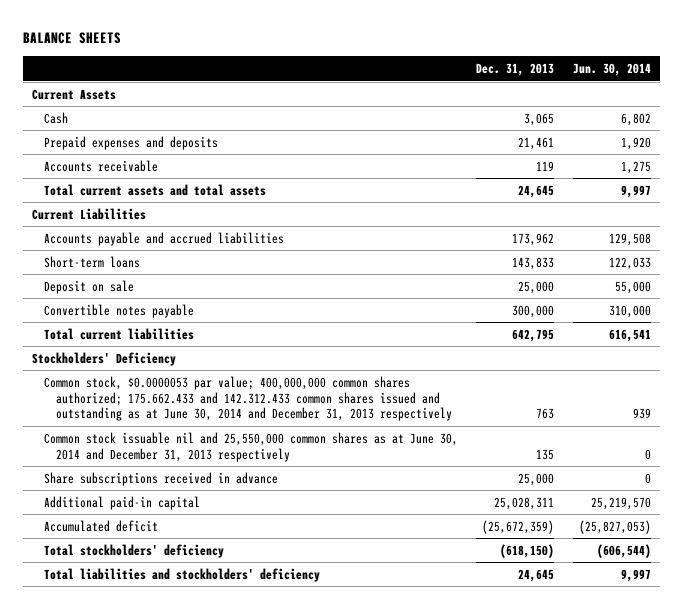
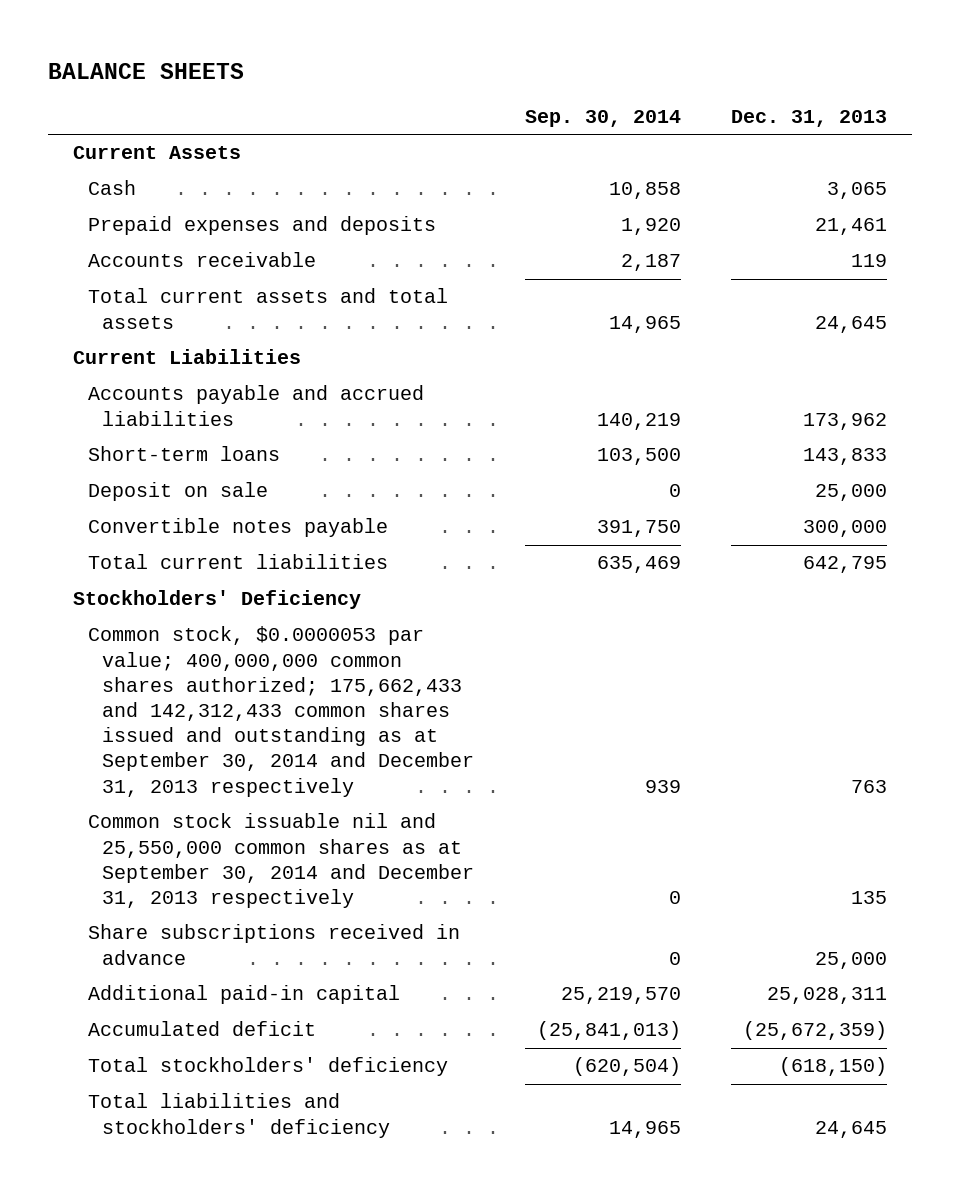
[572,63,651,77] Jun. 30, 2014 -> none
none -> [524,110,681,128] Sep. 30, 2014
[43,375,452,422] Common stock, $0.0000053 par value; 400,000,000 common shares authorized; 175.662.433 and 142.312.433 common shares issued and outstanding as at June 30, 2014 and December 31, 2013 respectively -> [87,626,475,797] Common stock, $0.0000053 par value; 400,000,000 common shares authorized; 175,662,433 and 142,312,433 common shares issued and outstanding as at September 30, 2014 and December 31, 2013 respectively
[43,431,458,462] Common stock issuable nil and 25,550,000 common shares as at June 30, 2014 and December 31, 2013 respectively -> [87,813,475,909] Common stock issuable nil and 25,550,000 common shares as at September 30, 2014 and December 31, 2013 respectively

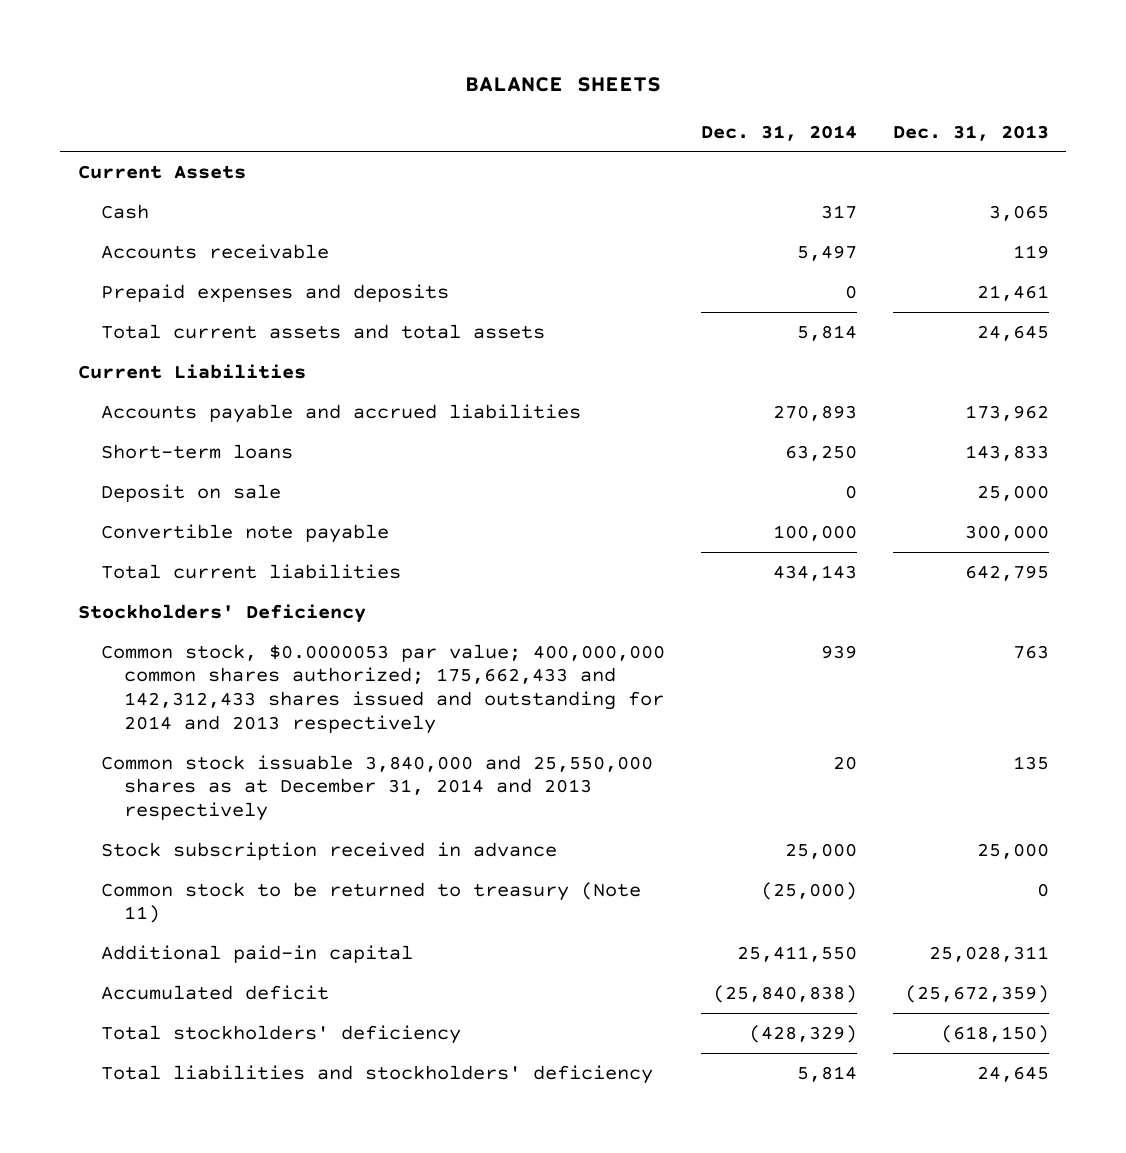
[524,110,681,128] Sep. 30, 2014 -> none
none -> [700,124,857,141] Dec. 31, 2014
[87,216,436,236] Prepaid expenses and deposits -> [101,283,450,302] Prepaid expenses and deposits
[87,518,388,538] Convertible notes payable -> [101,523,390,543] Convertible note payable
[87,626,475,797] Common stock, $0.0000053 par value; 400,000,000 common shares authorized; 175,662,433 and 142,312,433 common shares issued and outstanding as at September 30, 2014 and December 31, 2013 respectively -> [101,643,666,734] Common stock, $0.0000053 par value; 400,000,000 common shares authorized; 175,662,433 and 142,312,433 shares issued and outstanding for 2014 and 2013 respectively
[87,813,475,909] Common stock issuable nil and 25,550,000 common shares as at September 30, 2014 and December 31, 2013 respectively -> [101,754,654,822] Common stock issuable 3,840,000 and 25,550,000 shares as at December 31, 2014 and 2013 respectively
[87,924,460,965] Share subscriptions received in advance -> [101,841,558,860] Stock subscription received in advance
none -> [101,881,642,924] Common stock to be returned to treasury (Note 11)

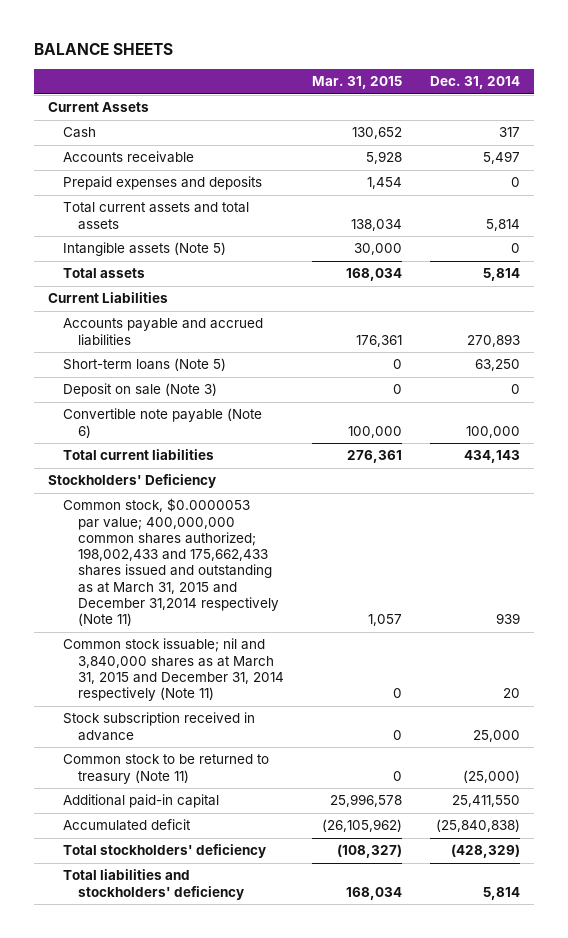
[892,124,1049,141] Dec. 31, 2013 -> none
none -> [311,76,402,90] Mar. 31, 2015
none -> [62,242,226,257] Intangible assets (Note 5)
none -> [62,268,145,279] Total assets
[101,443,294,459] Short-term loans -> [62,358,226,372] Short-term loans (Note 5)
[101,483,282,502] Deposit on sale -> [62,383,217,398] Deposit on sale (Note 3)
[101,523,390,543] Convertible note payable -> [62,408,262,438] Convertible note payable (Note 6)
[101,643,666,734] Common stock, $0.0000053 par value; 400,000,000 common shares authorized; 175,662,433 and 142,312,433 shares issued and outstanding for 2014 and 2013 respectively -> [62,498,279,627] Common stock, $0.0000053 par value; 400,000,000 common shares authorized; 198,002,433 and 175,662,433 shares issued and outstanding as at March 31, 2015 and December 31,2014 respectively (Note 11)
[101,754,654,822] Common stock issuable 3,840,000 and 25,550,000 shares as at December 31, 2014 and 2013 respectively -> [62,638,284,702] Common stock issuable; nil and 3,840,000 shares as at March 31, 2015 and December 31, 2014 respectively (Note 11)

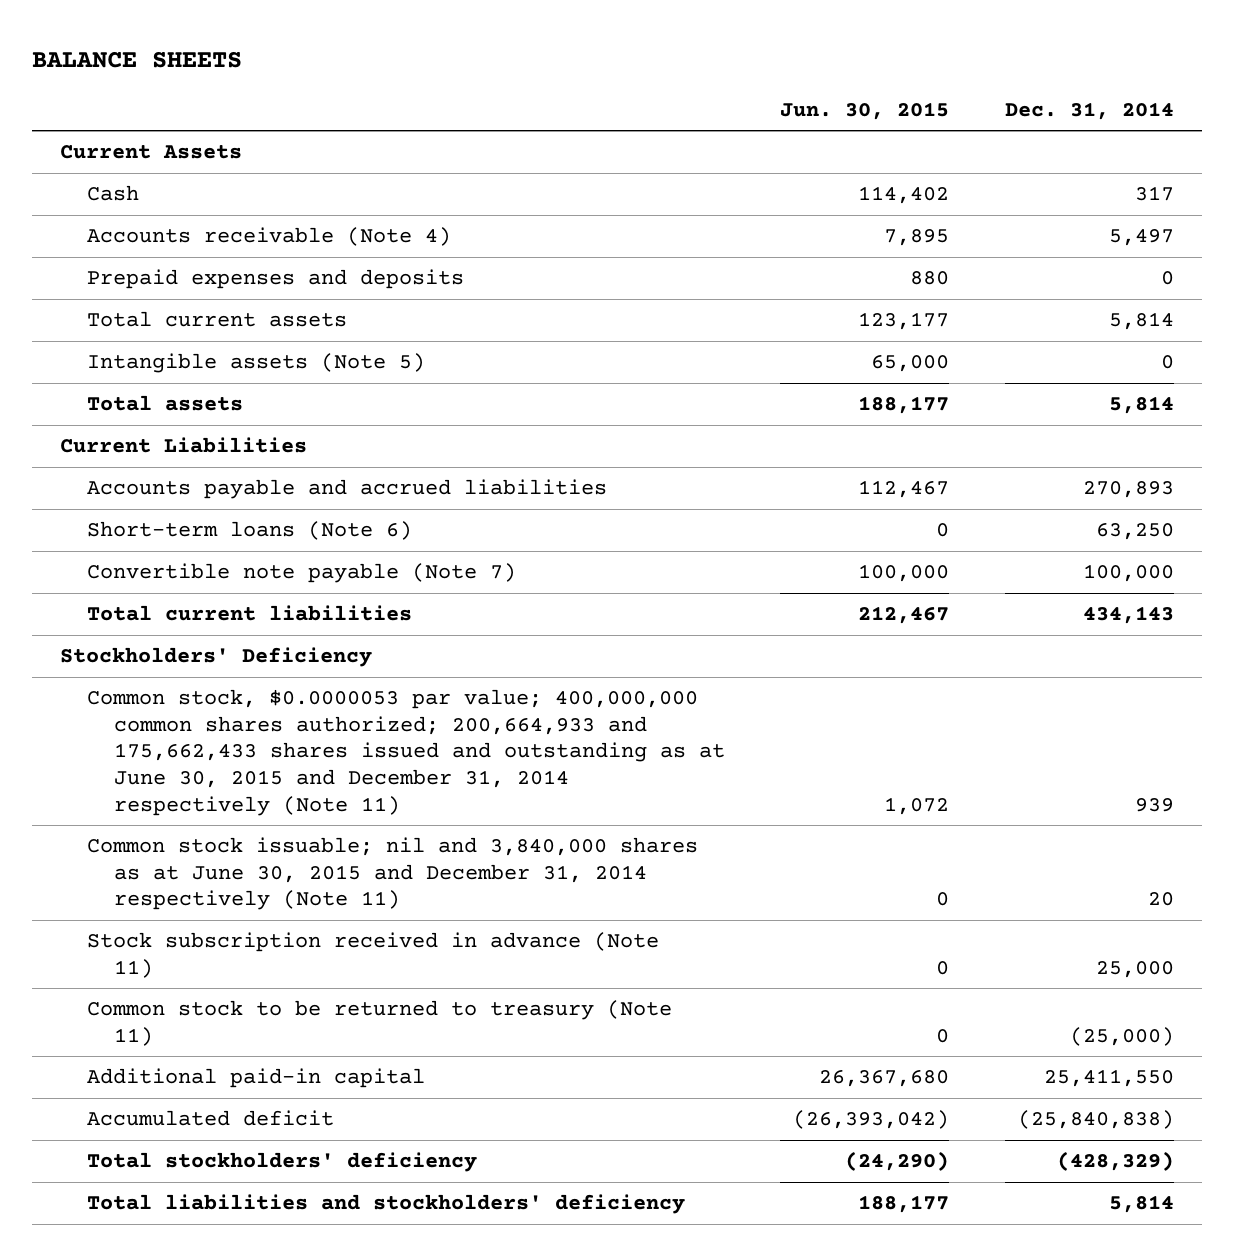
[311,76,402,90] Mar. 31, 2015 -> none
none -> [780,101,950,120] Jun. 30, 2015
[62,151,194,164] Accounts receivable -> [87,227,452,247] Accounts receivable (Note 4)
[62,202,249,230] Total current assets and total assets -> [87,311,348,328] Total current assets
[62,383,217,398] Deposit on sale (Note 3) -> none
[62,358,226,372] Short-term loans (Note 5) -> [87,521,413,541] Short-term loans (Note 6)
[62,408,262,438] Convertible note payable (Note 6) -> [87,563,517,584] Convertible note payable (Note 7)
[62,498,279,627] Common stock, $0.0000053 par value; 400,000,000 common shares authorized; 198,002,433 and 175,662,433 shares issued and outstanding as at March 31, 2015 and December 31,2014 respectively (Note 11) -> [87,689,725,816] Common stock, $0.0000053 par value; 400,000,000 common shares authorized; 200,664,933 and 175,662,433 shares issued and outstanding as at June 30, 2015 and December 31, 2014 respectively (Note 11)
[62,638,284,702] Common stock issuable; nil and 3,840,000 shares as at March 31, 2015 and December 31, 2014 respectively (Note 11) -> [87,837,699,911] Common stock issuable; nil and 3,840,000 shares as at June 30, 2015 and December 31, 2014 respectively (Note 11)
[62,712,255,741] Stock subscription received in advance -> [87,932,660,978] Stock subscription received in advance (Note 11)

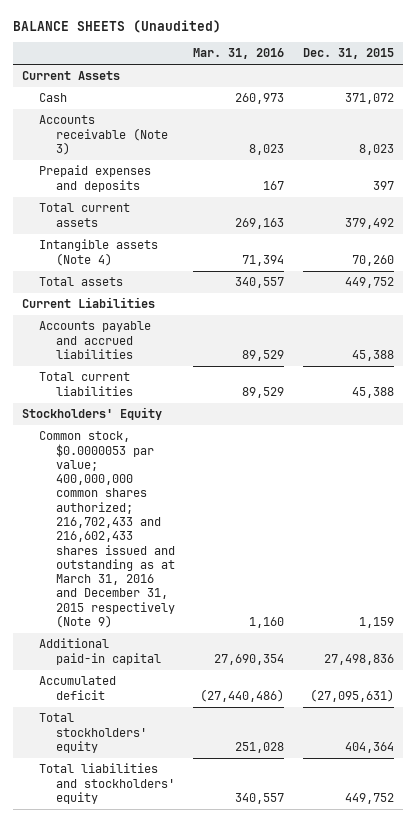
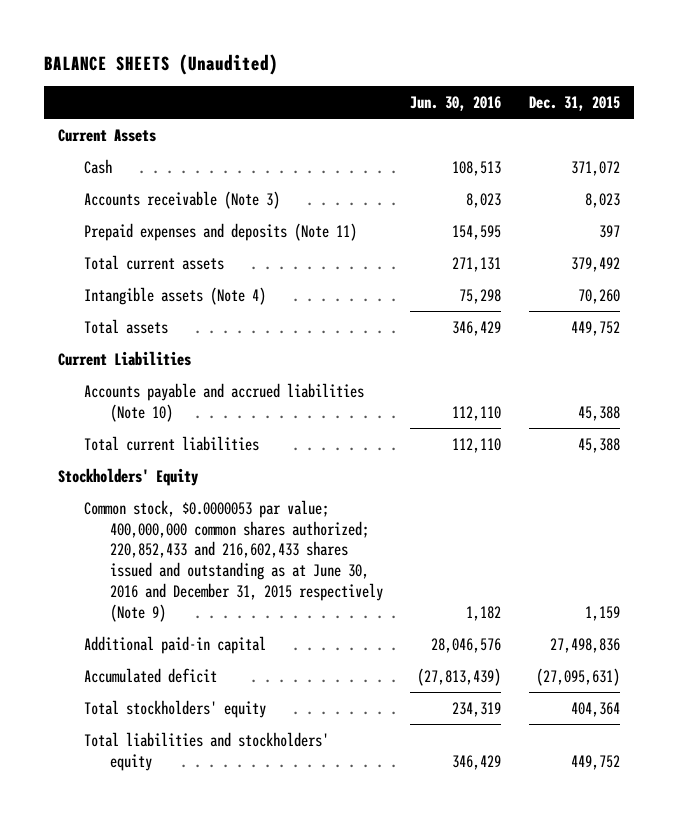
[193,48,285,60] Mar. 31, 2016 -> none
none -> [410,96,502,112] Jun. 30, 2016
[38,165,151,192] Prepaid expenses and deposits -> [83,222,357,241] Prepaid expenses and deposits (Note 11)
[38,321,151,359] Accounts payable and accrued liabilities -> [83,382,364,422] Accounts payable and accrued liabilities (Note 10)
[38,431,175,628] Common stock, $0.0000053 par value; 400,000,000 common shares authorized; 216,702,433 and 216,602,433 shares issued and outstanding as at March 31, 2016 and December 31, 2015 respectively (Note 9) -> [83,499,383,622] Common stock, $0.0000053 par value; 400,000,000 common shares authorized; 220,852,433 and 216,602,433 shares issued and outstanding as at June 30, 2016 and December 31, 2015 respectively (Note 9)

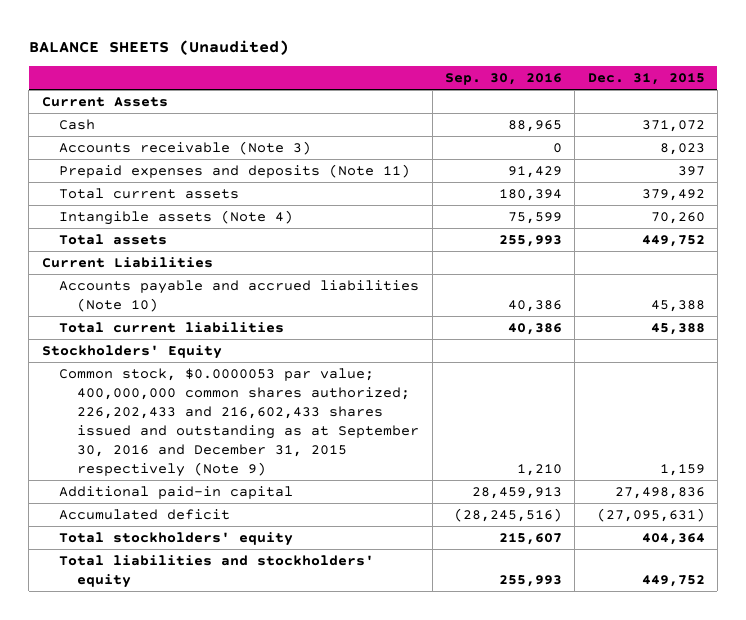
[410,96,502,112] Jun. 30, 2016 -> none
none -> [445,73,563,86] Sep. 30, 2016
[83,499,383,622] Common stock, $0.0000053 par value; 400,000,000 common shares authorized; 220,852,433 and 216,602,433 shares issued and outstanding as at June 30, 2016 and December 31, 2015 respectively (Note 9) -> [59,367,420,477] Common stock, $0.0000053 par value; 400,000,000 common shares authorized; 226,202,433 and 216,602,433 shares issued and outstanding as at September 30, 2016 and December 31, 2015 respectively (Note 9)

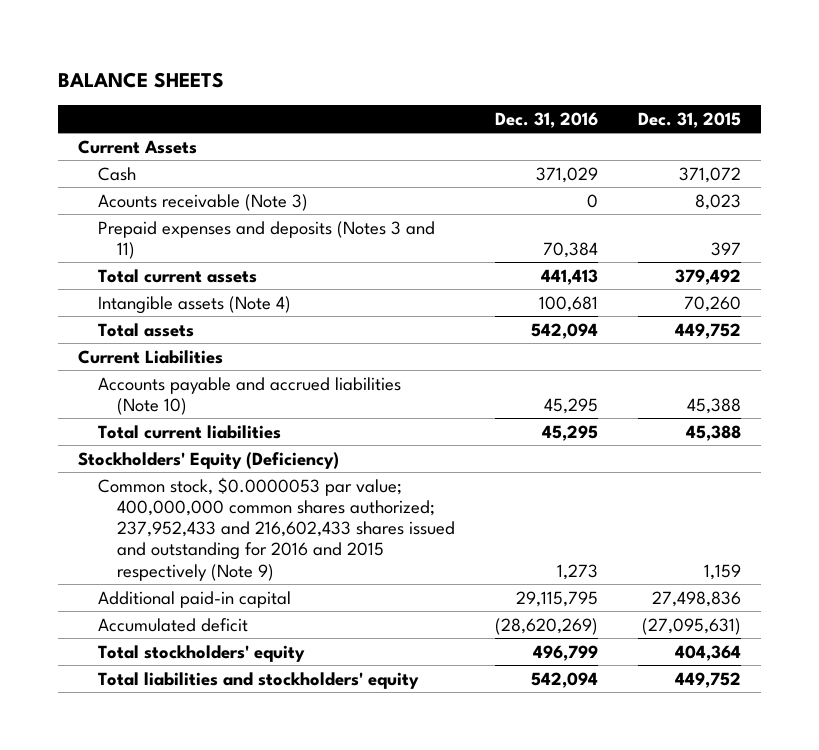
[28,39,289,55] BALANCE SHEETS (Unaudited) -> [58,71,225,88] BALANCE SHEETS
[445,73,563,86] Sep. 30, 2016 -> none
none -> [494,111,598,128] Dec. 31, 2016
[59,140,312,155] Accounts receivable (Note 3) -> [97,193,308,211] Acounts receivable (Note 3)
[59,163,411,178] Prepaid expenses and deposits (Note 11) -> [97,220,435,259] Prepaid expenses and deposits (Notes 3 and 11)
[41,344,222,359] Stockholders' Equity -> [78,451,340,469] Stockholders' Equity (Deficiency)
[59,367,420,477] Common stock, $0.0000053 par value; 400,000,000 common shares authorized; 226,202,433 and 216,602,433 shares issued and outstanding as at September 30, 2016 and December 31, 2015 respectively (Note 9) -> [97,476,455,581] Common stock, $0.0000053 par value; 400,000,000 common shares authorized; 237,952,433 and 216,602,433 shares issued and outstanding for 2016 and 2015 respectively (Note 9)

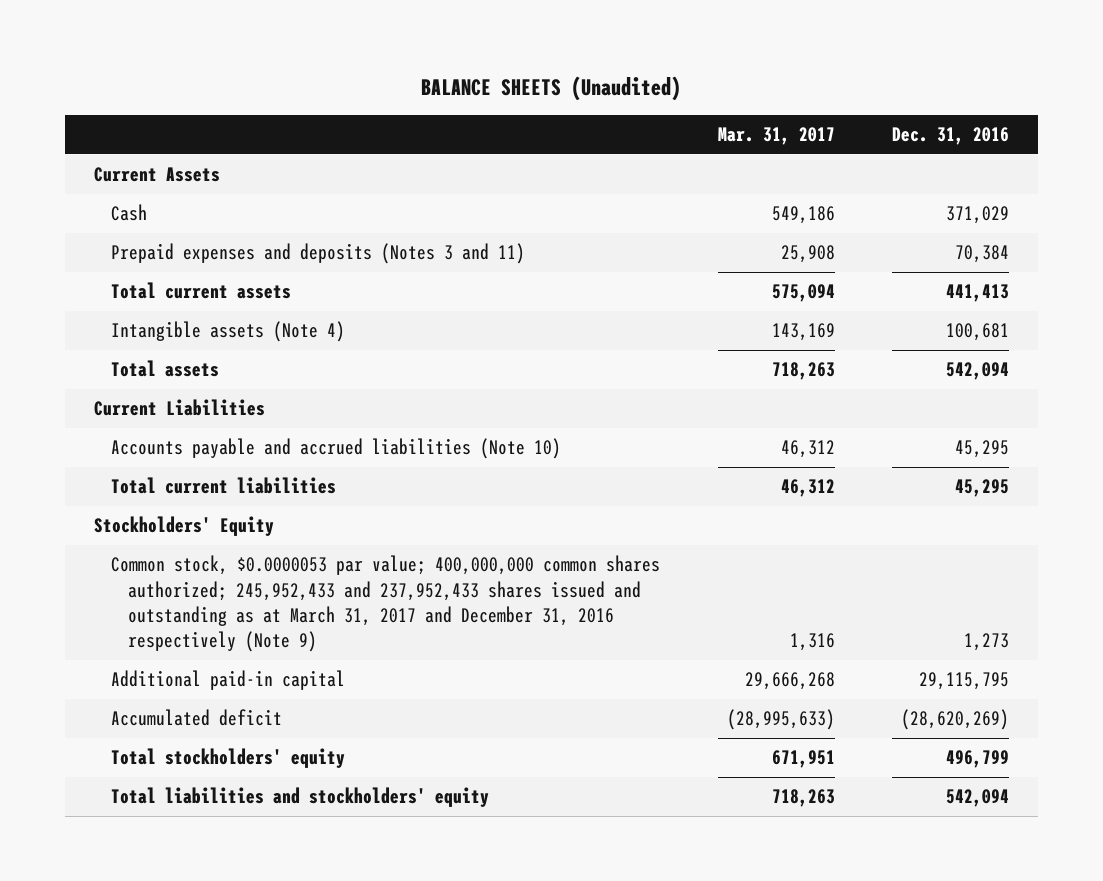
[58,71,225,88] BALANCE SHEETS -> [421,76,682,102] BALANCE SHEETS (Unaudited)
[638,111,742,128] Dec. 31, 2015 -> none
none -> [717,127,835,146] Mar. 31, 2017
[97,193,308,211] Acounts receivable (Note 3) -> none
[78,451,340,469] Stockholders' Equity (Deficiency) -> [93,516,274,537] Stockholders' Equity
[97,476,455,581] Common stock, $0.0000053 par value; 400,000,000 common shares authorized; 237,952,433 and 216,602,433 shares issued and outstanding for 2016 and 2015 respectively (Note 9) -> [110,555,660,653] Common stock, $0.0000053 par value; 400,000,000 common shares authorized; 245,952,433 and 237,952,433 shares issued and outstanding as at March 31, 2017 and December 31, 2016 respectively (Note 9)

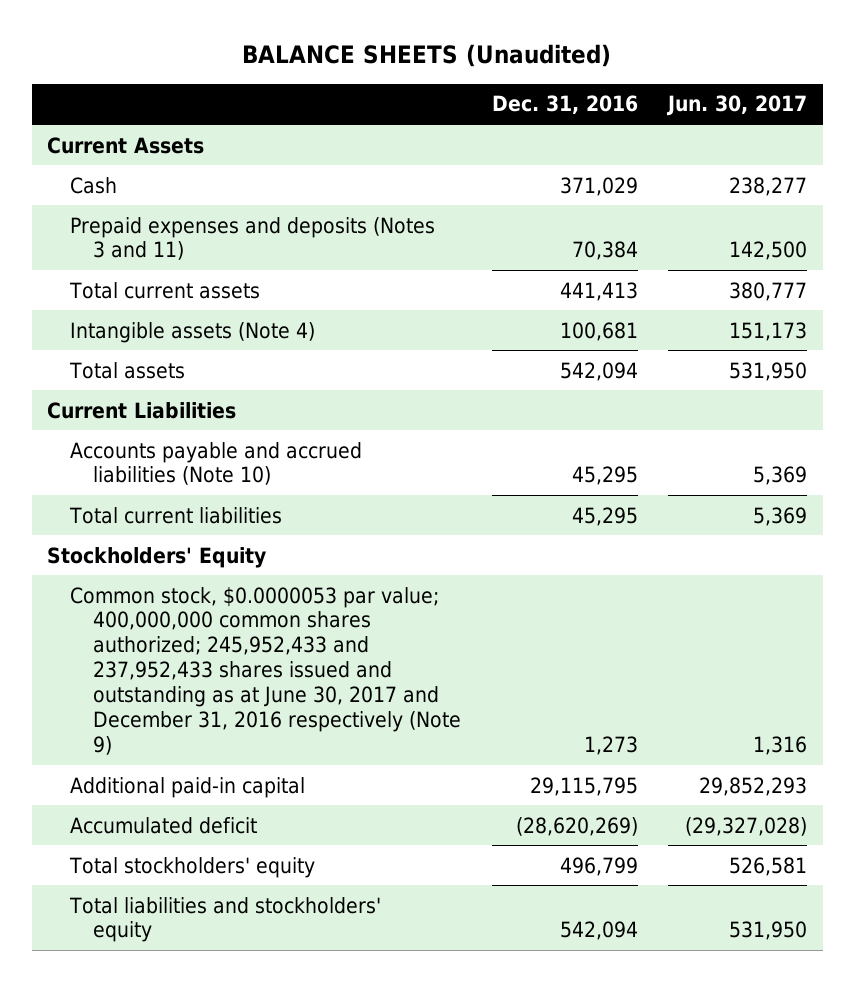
[717,127,835,146] Mar. 31, 2017 -> none
none -> [666,95,808,117] Jun. 30, 2017
[110,555,660,653] Common stock, $0.0000053 par value; 400,000,000 common shares authorized; 245,952,433 and 237,952,433 shares issued and outstanding as at March 31, 2017 and December 31, 2016 respectively (Note 9) -> [70,586,462,756] Common stock, $0.0000053 par value; 400,000,000 common shares authorized; 245,952,433 and 237,952,433 shares issued and outstanding as at June 30, 2017 and December 31, 2016 respectively (Note 9)

